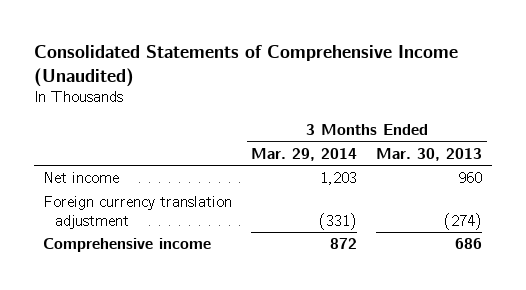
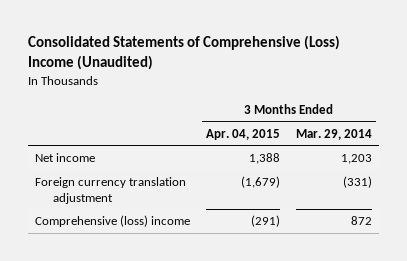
[33,44,458,87] Consolidated Statements of Comprehensive Income (Unaudited) -> [27,35,340,71] Consolidated Statements of Comprehensive (Loss) Income (Unaudited)
[376,147,483,161] Mar. 30, 2013 -> none
none -> [206,128,281,140] Apr. 04, 2015
[43,238,212,253] Comprehensive income -> [35,215,191,228] Comprehensive (loss) income

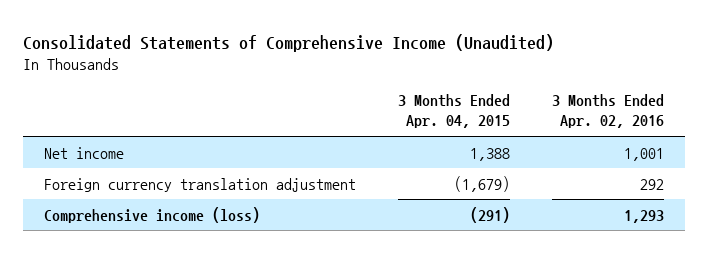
[27,35,340,71] Consolidated Statements of Comprehensive (Loss) Income (Unaudited) -> [23,33,555,52] Consolidated Statements of Comprehensive Income (Unaudited)
[295,128,372,140] Mar. 29, 2014 -> none
none -> [551,94,664,129] 3 Months Ended Apr. 02, 2016
[35,215,191,228] Comprehensive (loss) income -> [44,206,261,223] Comprehensive income (loss)

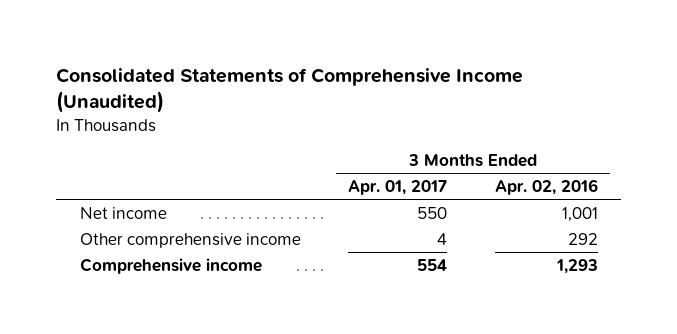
[397,94,510,129] 3 Months Ended Apr. 04, 2015 -> none
none -> [348,179,448,195] Apr. 01, 2017
[44,177,357,192] Foreign currency translation adjustment -> [79,232,301,248] Other comprehensive income
[44,206,261,223] Comprehensive income (loss) -> [79,257,262,274] Comprehensive income

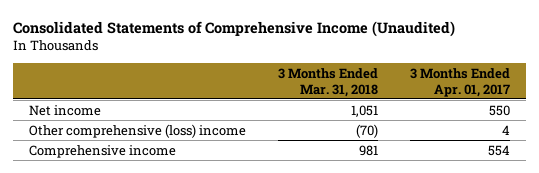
[494,178,598,195] Apr. 02, 2016 -> none
none -> [278,67,379,97] 3 Months Ended Mar. 31, 2018
[79,232,301,248] Other comprehensive income -> [29,123,247,138] Other comprehensive (loss) income

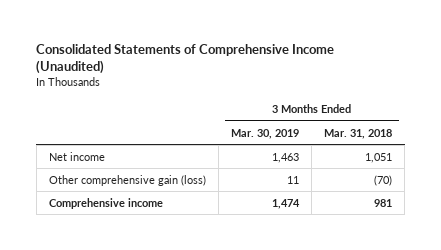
[410,67,511,97] 3 Months Ended Apr. 01, 2017 -> none
none -> [231,128,300,139] Mar. 30, 2019
[29,123,247,138] Other comprehensive (loss) income -> [48,174,206,186] Other comprehensive gain (loss)

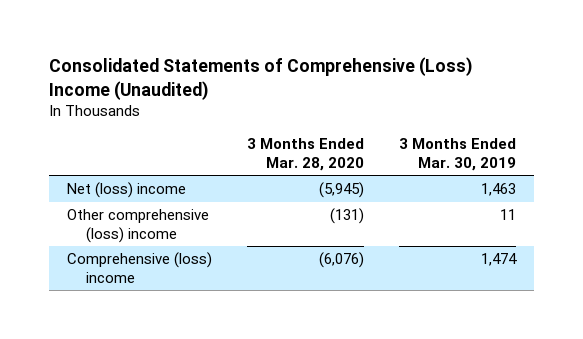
[36,43,335,75] Consolidated Statements of Comprehensive Income (Unaudited) -> [49,57,474,100] Consolidated Statements of Comprehensive (Loss) Income (Unaudited)
[324,128,393,139] Mar. 31, 2018 -> none
none -> [246,138,364,172] 3 Months Ended Mar. 28, 2020
[48,151,105,161] Net income -> [66,182,186,199] Net (loss) income
[48,174,206,186] Other comprehensive gain (loss) -> [66,209,209,243] Other comprehensive (loss) income
[48,197,163,209] Comprehensive income -> [66,252,212,283] Comprehensive (loss) income

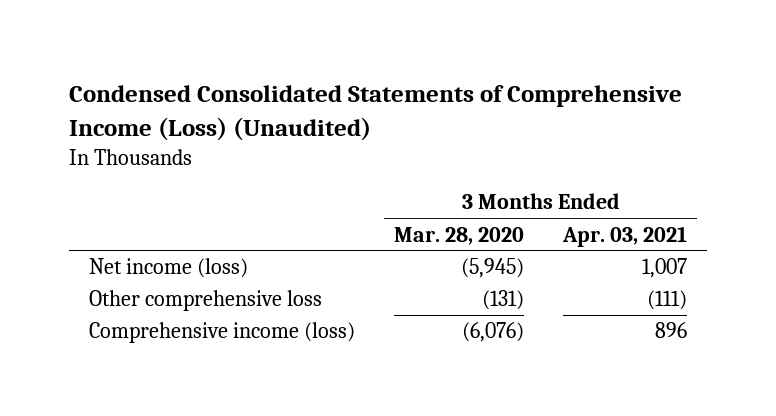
[49,57,474,100] Consolidated Statements of Comprehensive (Loss) Income (Unaudited) -> [69,85,683,141] Condensed Consolidated Statements of Comprehensive Income (Loss) (Unaudited)
[399,138,517,172] 3 Months Ended Mar. 30, 2019 -> none
none -> [562,225,688,247] Apr. 03, 2021
[66,182,186,199] Net (loss) income -> [88,258,248,279] Net income (loss)
[66,209,209,243] Other comprehensive (loss) income -> [88,290,322,312] Other comprehensive loss
[66,252,212,283] Comprehensive (loss) income -> [88,322,355,344] Comprehensive income (loss)

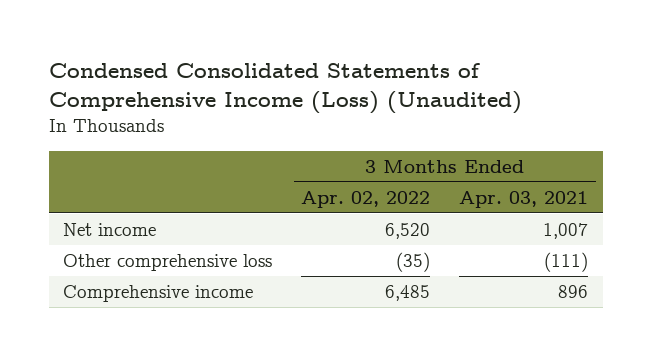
[394,226,525,245] Mar. 28, 2020 -> none
none -> [301,190,431,208] Apr. 02, 2022
[88,258,248,279] Net income (loss) -> [63,222,157,236] Net income
[88,322,355,344] Comprehensive income (loss) -> [63,284,254,302] Comprehensive income

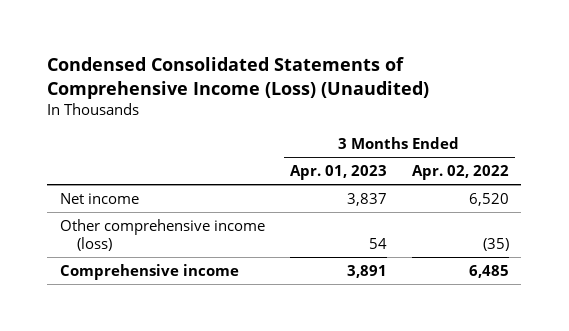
[459,190,589,208] Apr. 03, 2021 -> none
none -> [289,165,387,181] Apr. 01, 2023
[63,253,273,271] Other comprehensive loss -> [59,218,265,252] Other comprehensive income (loss)

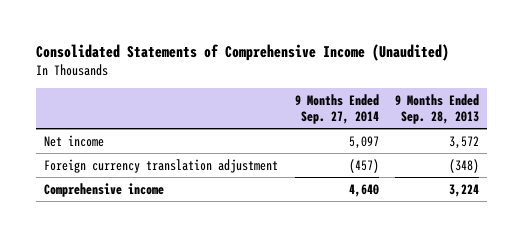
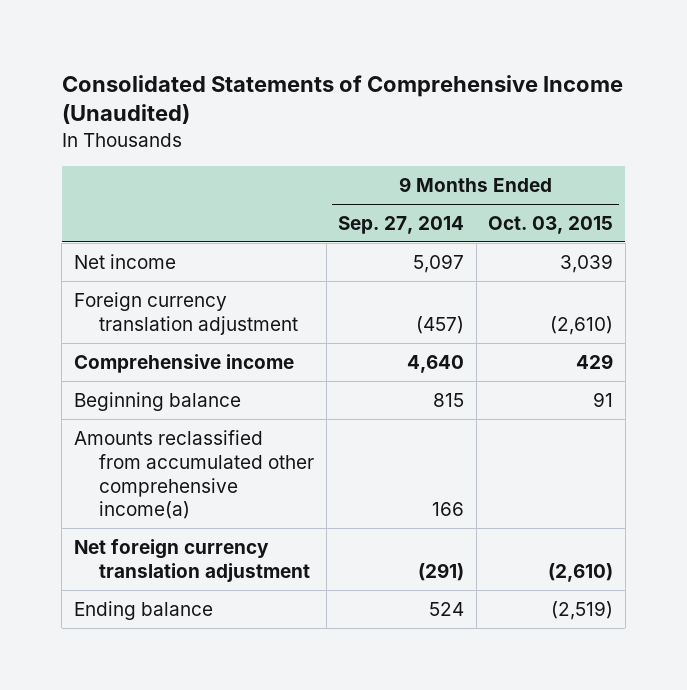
[394,93,479,125] 9 Months Ended Sep. 28, 2013 -> none
none -> [488,215,614,234] Oct. 03, 2015
none -> [73,391,241,411] Beginning balance
none -> [73,429,315,520] Amounts reclassified from accumulated other comprehensive income(a)
none -> [73,538,311,582] Net foreign currency translation adjustment
none -> [73,600,213,620] Ending balance

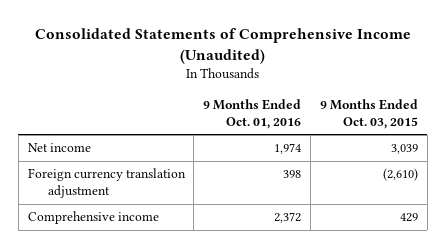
[338,215,465,234] Sep. 27, 2014 -> none
none -> [203,98,302,129] 9 Months Ended Oct. 01, 2016
[73,391,241,411] Beginning balance -> none
[73,429,315,520] Amounts reclassified from accumulated other comprehensive income(a) -> none
[73,538,311,582] Net foreign currency translation adjustment -> none
[73,600,213,620] Ending balance -> none

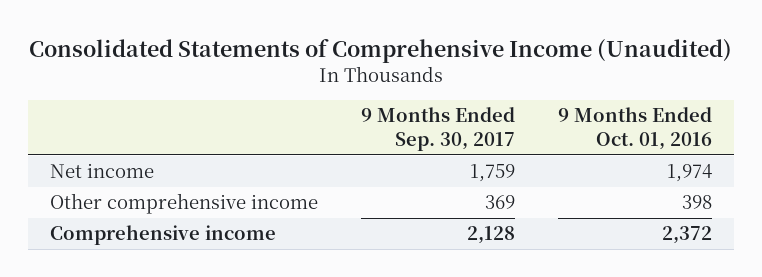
[319,98,418,129] 9 Months Ended Oct. 03, 2015 -> none
none -> [360,107,515,152] 9 Months Ended Sep. 30, 2017
[27,168,186,199] Foreign currency translation adjustment -> [49,193,318,215] Other comprehensive income

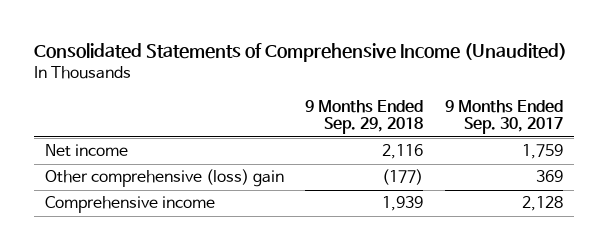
[558,107,713,151] 9 Months Ended Oct. 01, 2016 -> none
none -> [305,99,424,135] 9 Months Ended Sep. 29, 2018
[49,193,318,215] Other comprehensive income -> [44,169,284,188] Other comprehensive (loss) gain

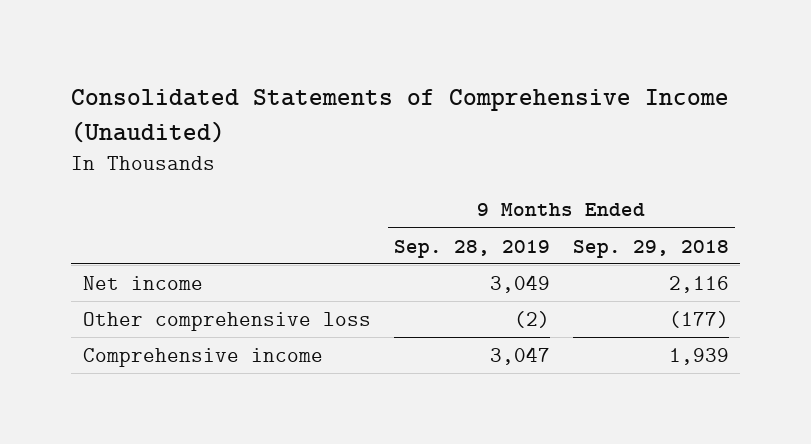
[445,99,564,135] 9 Months Ended Sep. 30, 2017 -> none
none -> [393,239,550,258] Sep. 28, 2019
[44,169,284,188] Other comprehensive (loss) gain -> [82,311,371,331] Other comprehensive loss

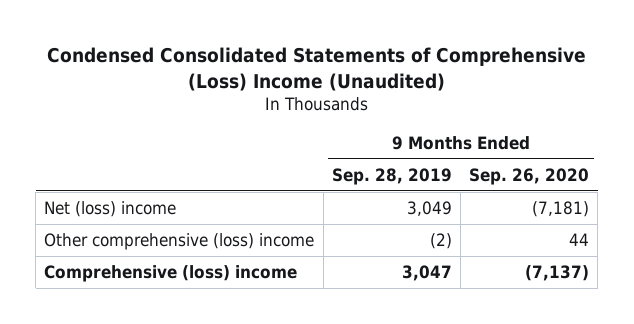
[71,89,730,143] Consolidated Statements of Comprehensive Income (Unaudited) -> [46,46,586,91] Condensed Consolidated Statements of Comprehensive (Loss) Income (Unaudited)
[572,239,729,258] Sep. 29, 2018 -> none
none -> [469,167,590,185] Sep. 26, 2020
[82,275,203,290] Net income -> [44,201,177,218] Net (loss) income
[82,311,371,331] Other comprehensive loss -> [44,233,315,251] Other comprehensive (loss) income
[82,347,323,367] Comprehensive income -> [44,265,298,283] Comprehensive (loss) income

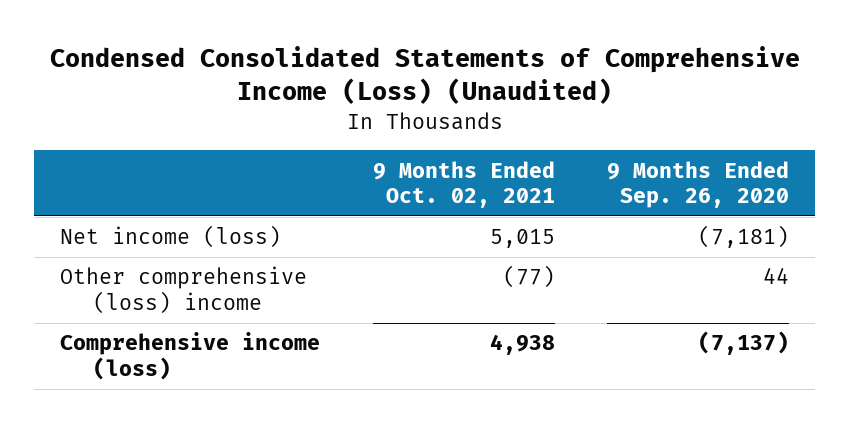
[46,46,586,91] Condensed Consolidated Statements of Comprehensive (Loss) Income (Unaudited) -> [49,46,800,105] Condensed Consolidated Statements of Comprehensive Income (Loss) (Unaudited)
[331,167,452,185] Sep. 28, 2019 -> none
none -> [372,160,555,209] 9 Months Ended Oct. 02, 2021
[44,201,177,218] Net (loss) income -> [60,225,282,249] Net income (loss)
[44,265,298,283] Comprehensive (loss) income -> [60,332,321,381] Comprehensive income (loss)

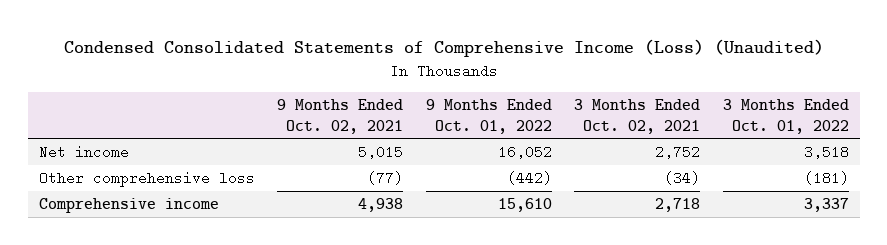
[606,160,789,209] 9 Months Ended Sep. 26, 2020 -> none
none -> [425,99,552,134] 9 Months Ended Oct. 01, 2022
none -> [574,99,701,134] 3 Months Ended Oct. 02, 2021
none -> [722,99,849,134] 3 Months Ended Oct. 01, 2022
[60,225,282,249] Net income (loss) -> [38,145,129,160] Net income
[60,266,308,315] Other comprehensive (loss) income -> [38,171,255,188] Other comprehensive loss
[60,332,321,381] Comprehensive income (loss) -> [38,198,219,214] Comprehensive income

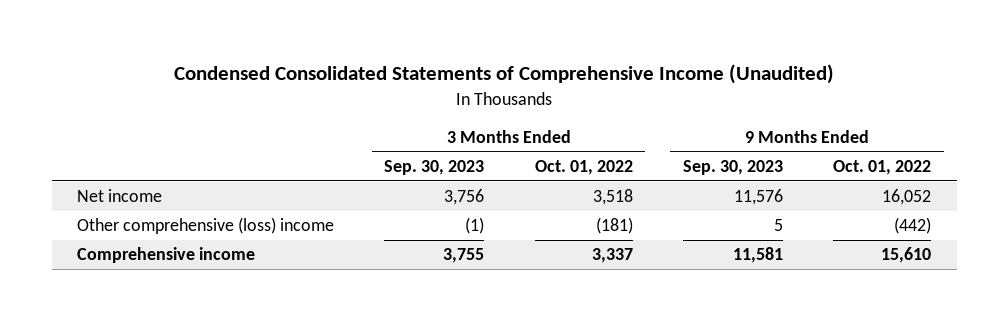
[63,39,824,58] Condensed Consolidated Statements of Comprehensive Income (Loss) (Unaudited) -> [174,64,835,85] Condensed Consolidated Statements of Comprehensive Income (Unaudited)
[277,99,404,134] 9 Months Ended Oct. 02, 2021 -> none
[574,99,701,134] 3 Months Ended Oct. 02, 2021 -> none
none -> [384,160,485,176] Sep. 30, 2023
none -> [683,160,784,176] Sep. 30, 2023
[38,171,255,188] Other comprehensive loss -> [77,217,335,235] Other comprehensive (loss) income

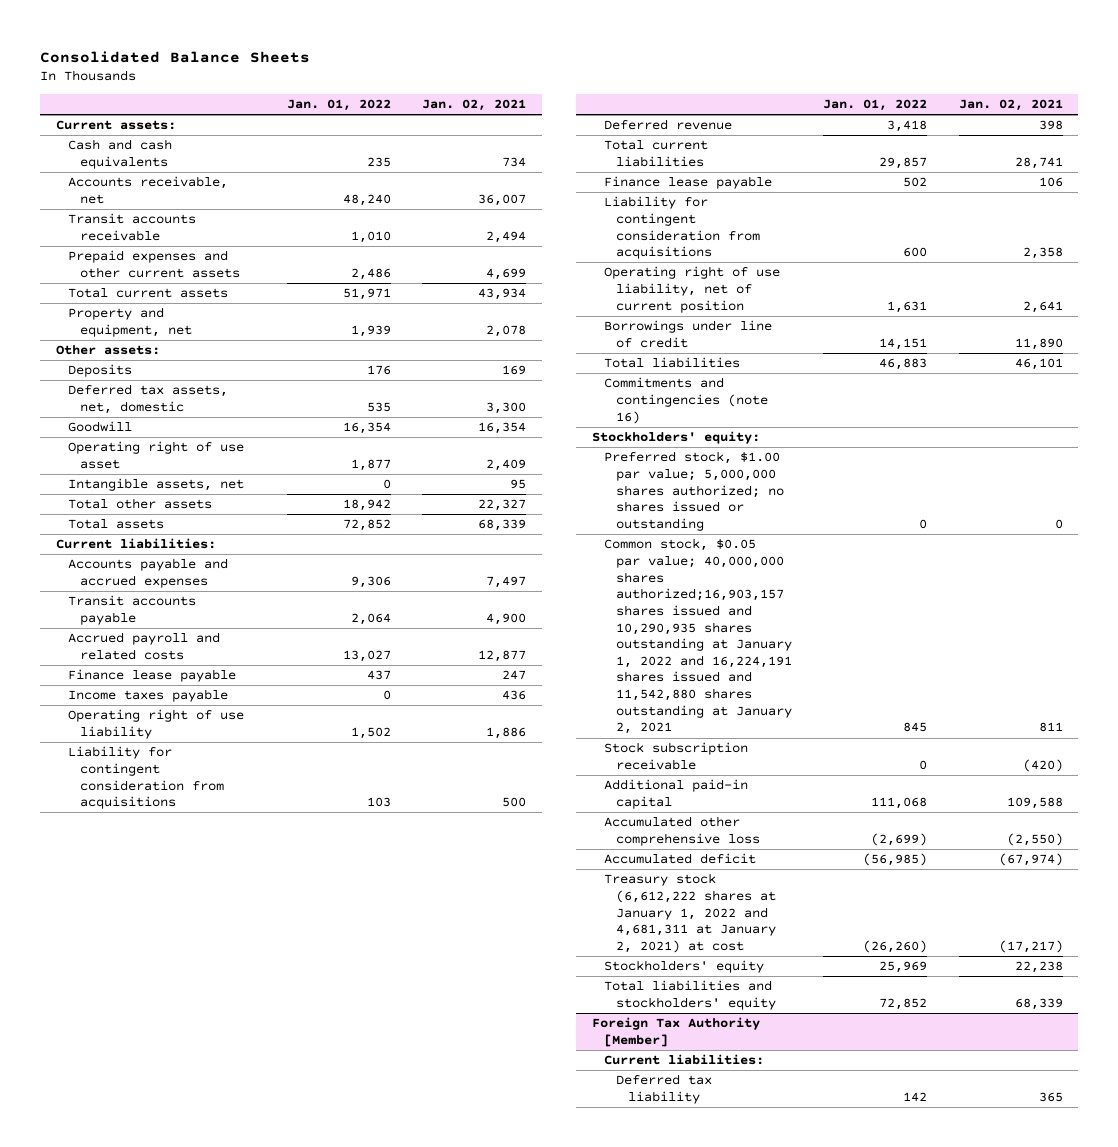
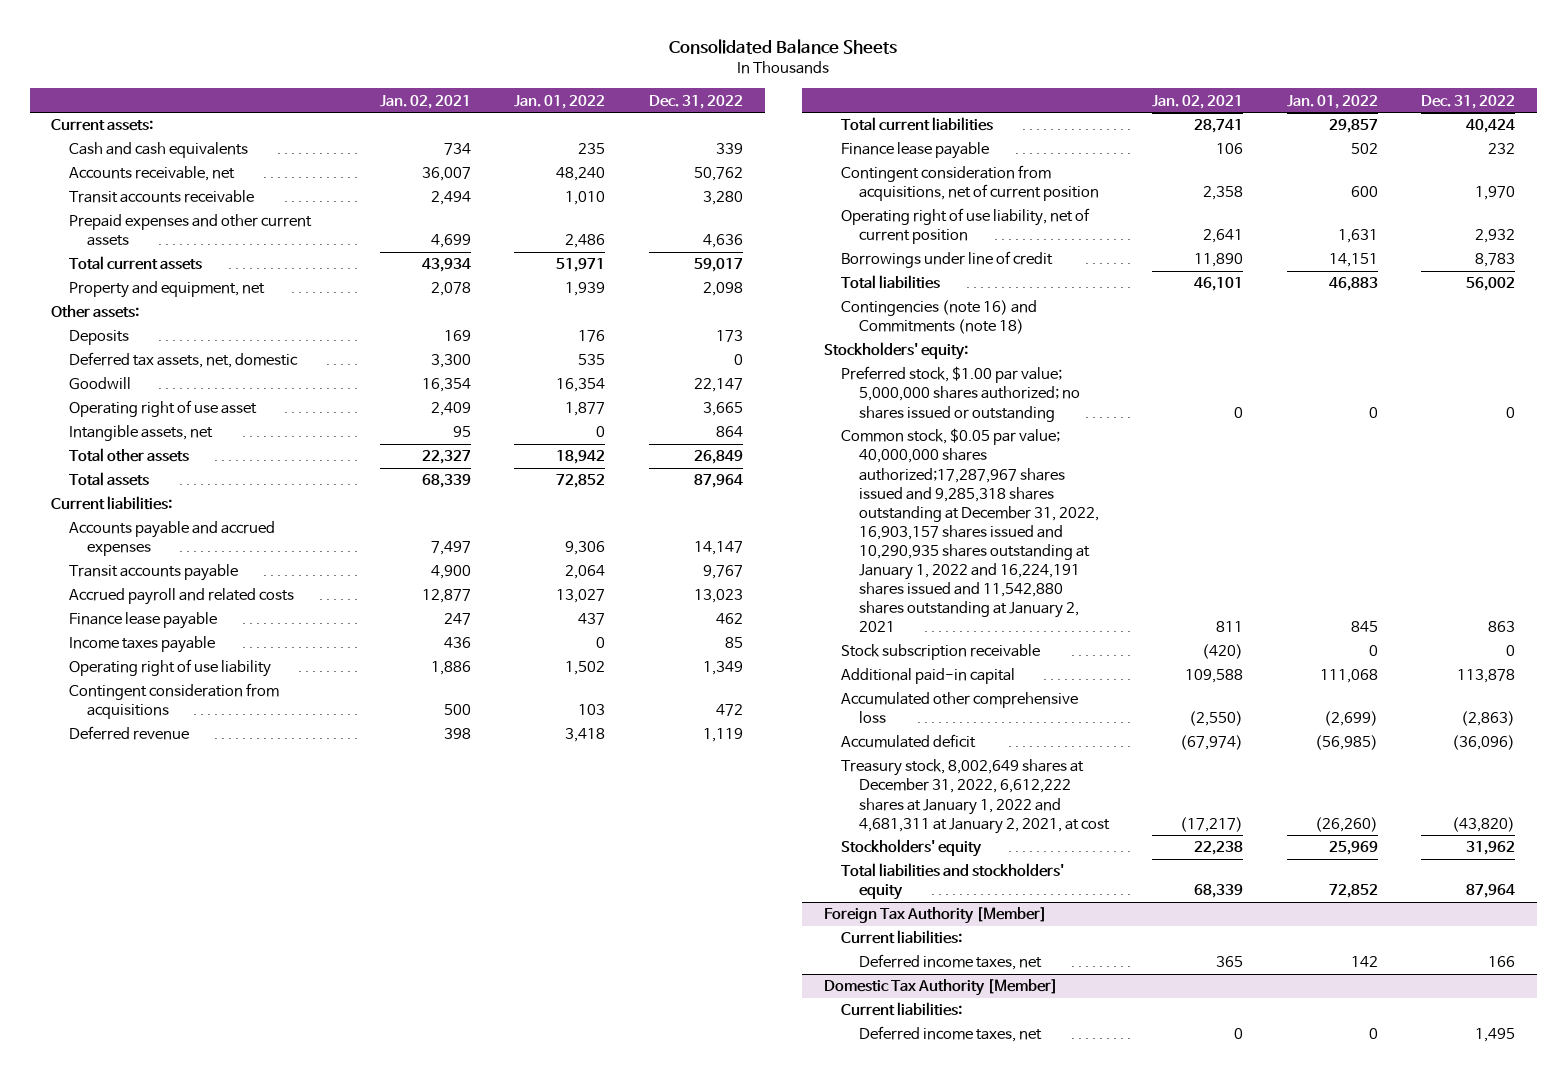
none -> [648,94,743,109] Dec. 31, 2022
[67,746,224,810] Liability for contingent consideration from acquisitions -> [69,683,280,720] Contingent consideration from acquisitions
[604,196,761,260] Liability for contingent consideration from acquisitions -> [841,165,1100,202] Contingent consideration from acquisitions, net of current position
[604,377,769,424] Commitments and contingencies (note 16) -> [841,300,1038,335] Contingencies (note 16) and Commitments (note 18)
[604,538,793,735] Common stock, $0.05 par value; 40,000,000 shares authorized;16,903,157 shares issued and 10,290,935 shares outstanding at January 1, 2022 and 16,224,191 shares issued and 11,542,880 shares outstanding at January 2, 2021 -> [841,428,1100,632] Common stock, $0.05 par value; 40,000,000 shares authorized;17,287,967 shares issued and 9,285,318 shares outstanding at December 31, 2022, 16,903,157 shares issued and 10,290,935 shares outstanding at January 1, 2022 and 16,224,191 shares issued and 11,542,880 shares outstanding at January 2, 2021
[604,873,777,953] Treasury stock (6,612,222 shares at January 1, 2022 and 4,681,311 at January 2, 2021) at cost -> [841,759,1111,834] Treasury stock, 8,002,649 shares at December 31, 2022, 6,612,222 shares at January 1, 2022 and 4,681,311 at January 2, 2021, at cost
[616,1074,713,1104] Deferred tax liability -> [859,954,1043,971] Deferred income taxes, net
none -> [823,979,1058,997] Domestic Tax Authority [Member]
none -> [841,1002,963,1017] Current liabilities:
none -> [859,1026,1043,1043] Deferred income taxes, net

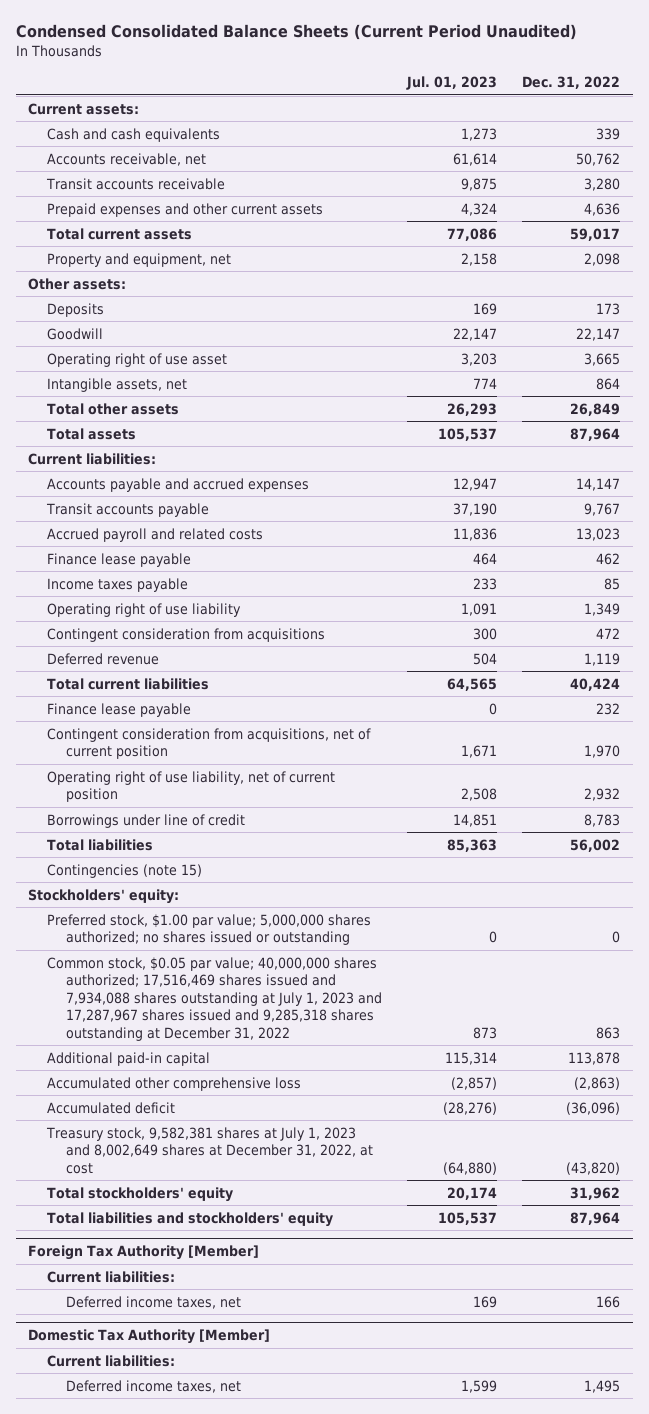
[669,38,898,54] Consolidated Balance Sheets -> [15,24,577,41] Condensed Consolidated Balance Sheets (Current Period Unaudited)
[380,94,472,109] Jan. 02, 2021 -> none
[514,94,606,109] Jan. 01, 2022 -> none
none -> [405,76,497,91] Jul. 01, 2023
[69,352,299,369] Deferred tax assets, net, domestic -> none
[841,300,1038,335] Contingencies (note 16) and Commitments (note 18) -> [47,863,203,878] Contingencies (note 15)
[841,644,1041,661] Stock subscription receivable -> none
[841,428,1100,632] Common stock, $0.05 par value; 40,000,000 shares authorized;17,287,967 shares issued and 9,285,318 shares outstanding at December 31, 2022, 16,903,157 shares issued and 10,290,935 shares outstanding at January 1, 2022 and 16,224,191 shares issued and 11,542,880 shares outstanding at January 2, 2021 -> [47,956,382,1041] Common stock, $0.05 par value; 40,000,000 shares authorized; 17,516,469 shares issued and 7,934,088 shares outstanding at July 1, 2023 and 17,287,967 shares issued and 9,285,318 shares outstanding at December 31, 2022
[841,759,1111,834] Treasury stock, 8,002,649 shares at December 31, 2022, 6,612,222 shares at January 1, 2022 and 4,681,311 at January 2, 2021, at cost -> [46,1126,373,1174] Treasury stock, 9,582,381 shares at July 1, 2023 and 8,002,649 shares at December 31, 2022, at cost
[841,839,983,858] Stockholders' equity -> [47,1186,234,1202] Total stockholders' equity

